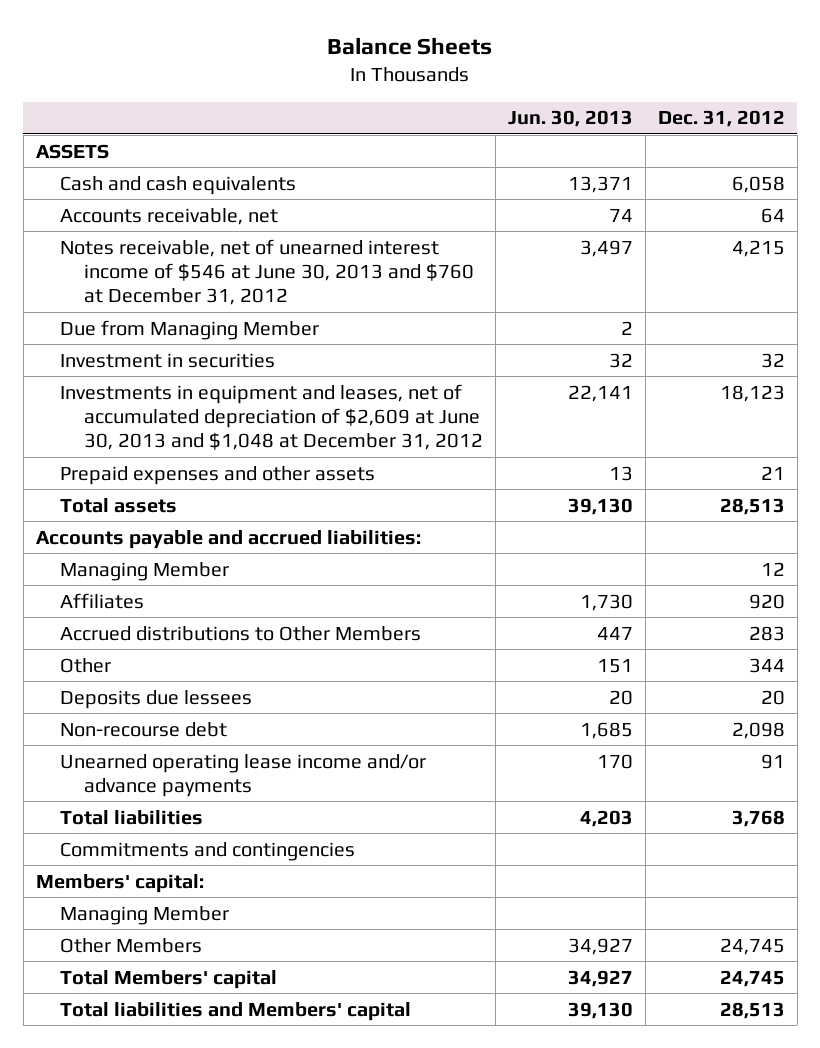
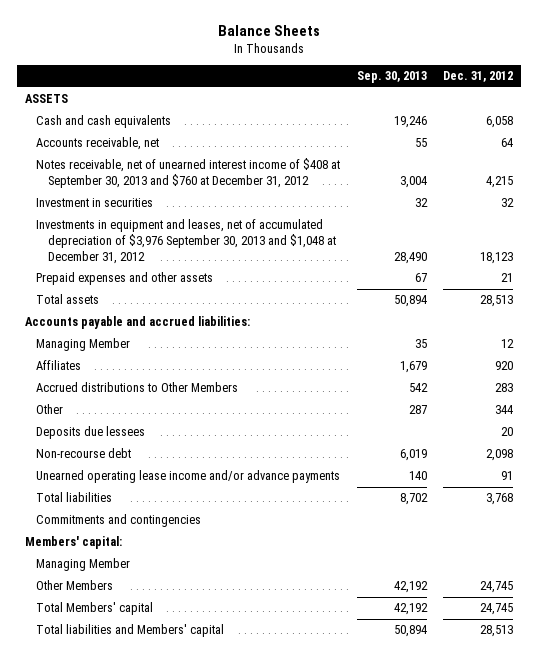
[507,110,633,128] Jun. 30, 2013 -> none
none -> [356,71,427,84] Sep. 30, 2013
[59,319,319,340] Due from Managing Member -> none
[59,238,474,306] Notes receivable, net of unearned interest income of $546 at June 30, 2013 and $760 at December 31, 2012 -> [36,158,341,189] Notes receivable, net of unearned interest income of $408 at September 30, 2013 and $760 at December 31, 2012
[59,383,483,451] Investments in equipment and leases, net of accumulated depreciation of $2,609 at June 30, 2013 and $1,048 at December 31, 2012 -> [36,219,337,265] Investments in equipment and leases, net of accumulated depreciation of $3,976 September 30, 2013 and $1,048 at December 31, 2012

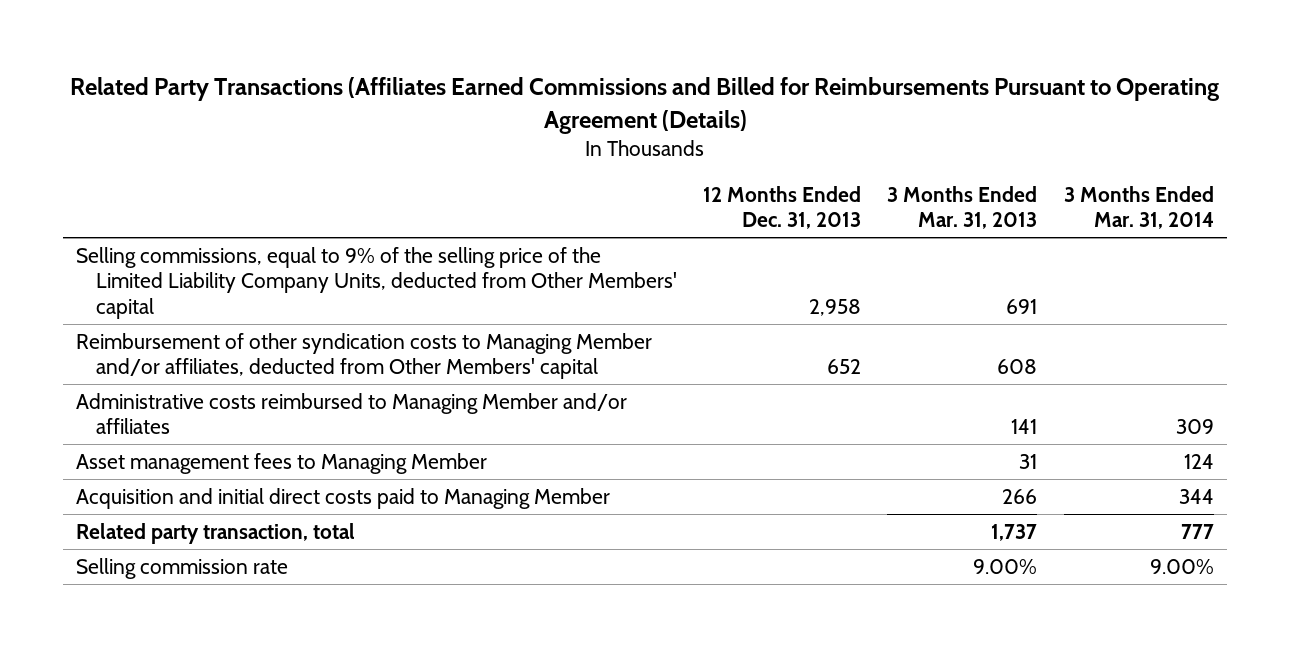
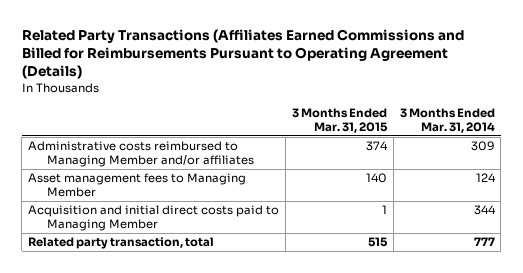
[703,185,862,230] 12 Months Ended Dec. 31, 2013 -> none
[887,185,1038,230] 3 Months Ended Mar. 31, 2013 -> none
none -> [291,108,388,133] 3 Months Ended Mar. 31, 2015
[75,246,677,319] Selling commissions, equal to 9% of the selling price of the Limited Liability Company Units, deducted from Other Members' capital -> none
[75,332,652,380] Reimbursement of other syndication costs to Managing Member and/or affiliates, deducted from Other Members' capital -> none
[75,557,288,579] Selling commission rate -> none

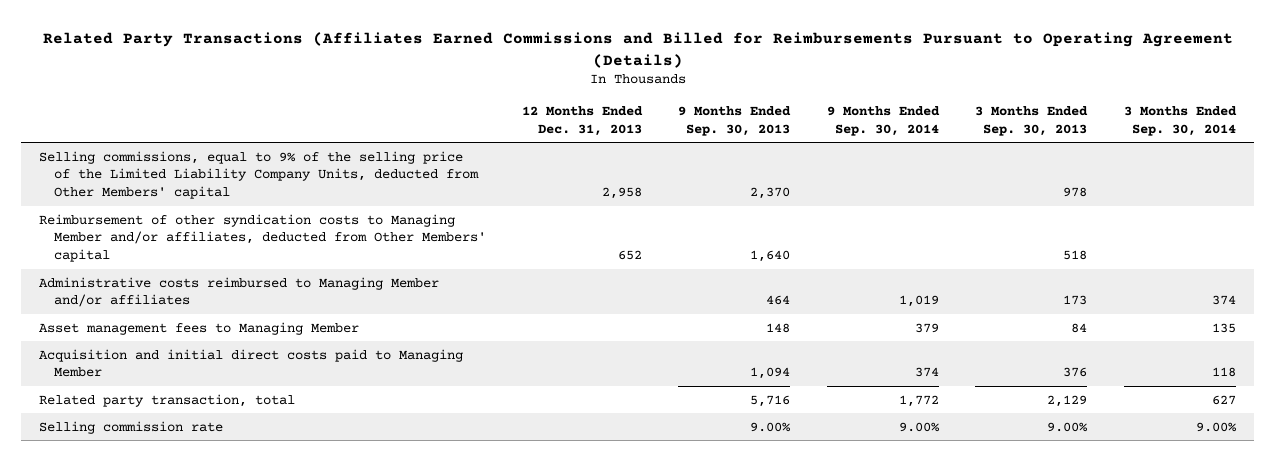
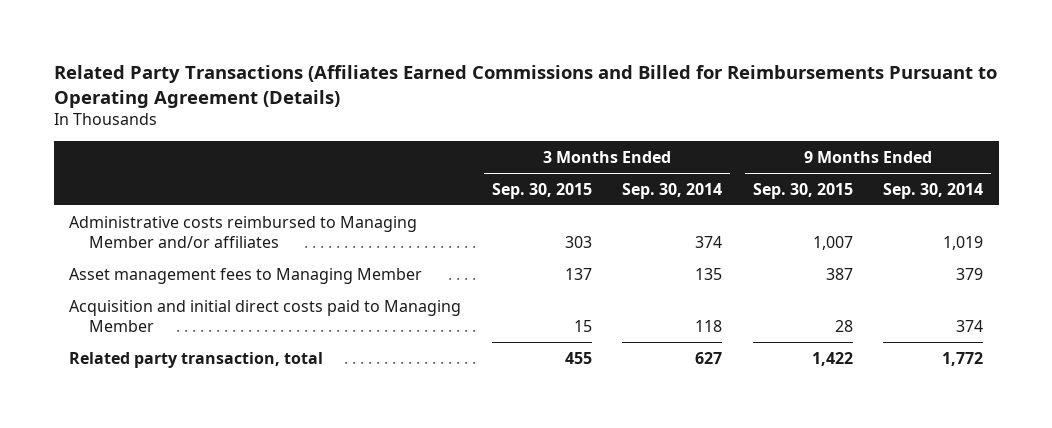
[521,106,643,136] 12 Months Ended Dec. 31, 2013 -> none
[678,106,792,136] 9 Months Ended Sep. 30, 2013 -> none
[975,106,1089,136] 3 Months Ended Sep. 30, 2013 -> none
none -> [491,182,592,199] Sep. 30, 2015
none -> [752,182,853,199] Sep. 30, 2015
[39,150,479,200] Selling commissions, equal to 9% of the selling price of the Limited Liability Company Units, deducted from Other Members' capital -> none
[39,213,486,263] Reimbursement of other syndication costs to Managing Member and/or affiliates, deducted from Other Members' capital -> none
[39,420,224,434] Selling commission rate -> none

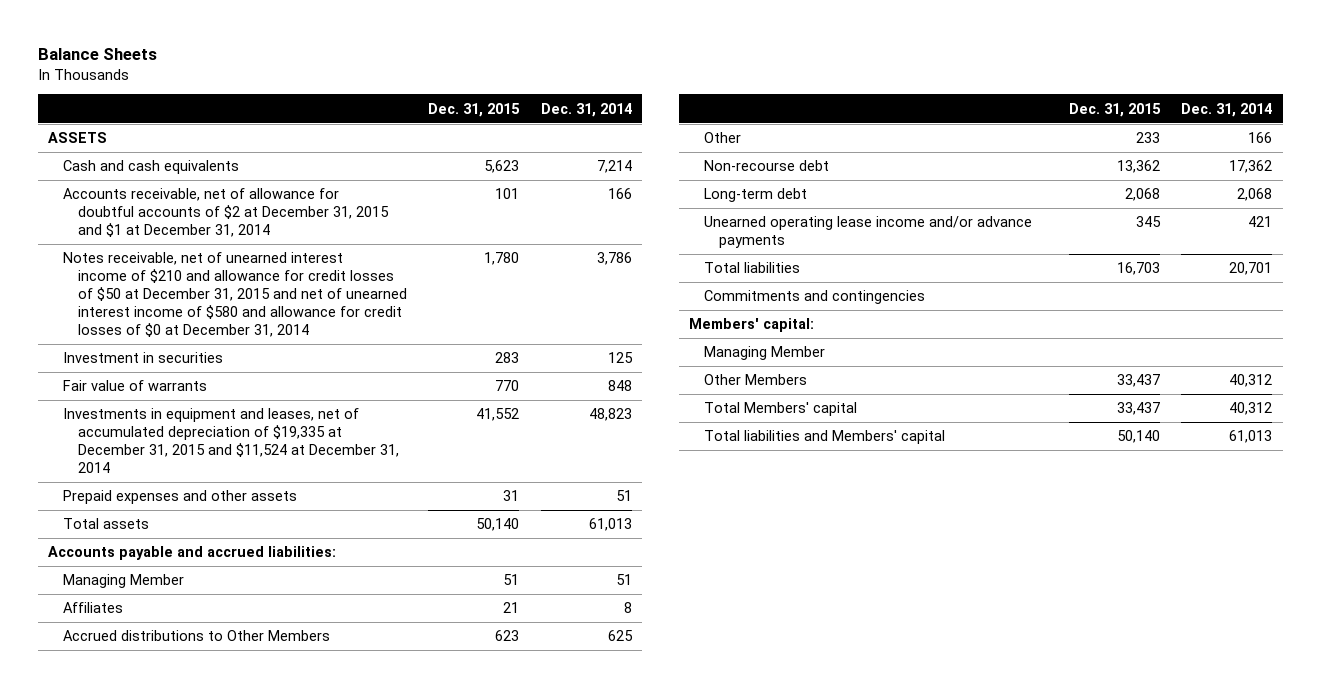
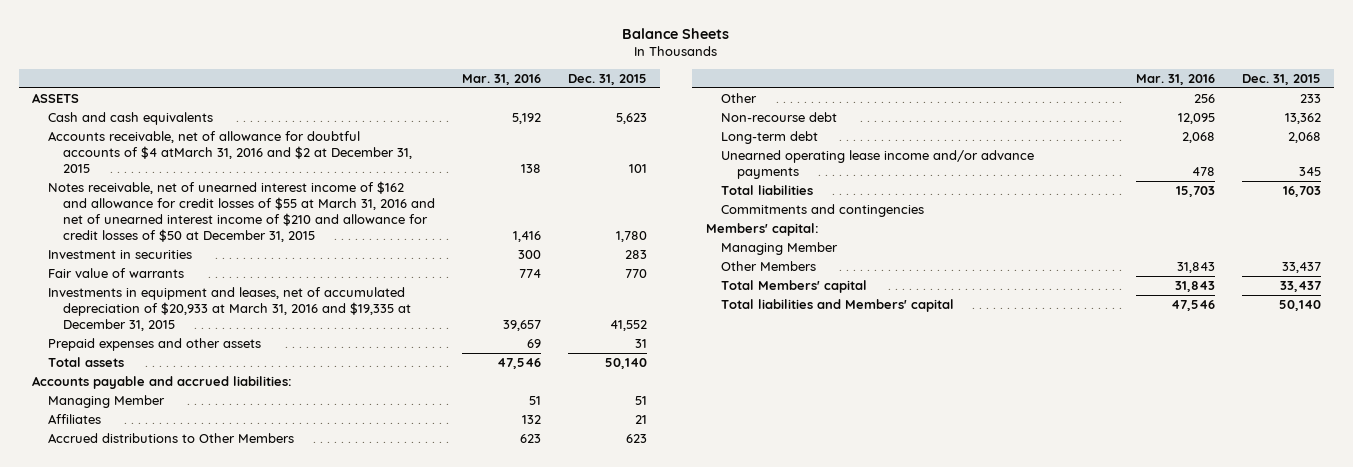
[540,102,632,117] Dec. 31, 2014 -> none
none -> [461,73,541,85] Mar. 31, 2016
[63,188,390,238] Accounts receivable, net of allowance for doubtful accounts of $2 at December 31, 2015 and $1 at December 31, 2014 -> [47,131,413,174] Accounts receivable, net of allowance for doubtful accounts of $4 atMarch 31, 2016 and $2 at December 31, 2015
[63,252,408,337] Notes receivable, net of unearned interest income of $210 and allowance for credit losses of $50 at December 31, 2015 and net of unearned interest income of $580 and allowance for credit losses of $0 at December 31, 2014 -> [47,181,436,243] Notes receivable, net of unearned interest income of $162 and allowance for credit losses of $55 at March 31, 2016 and net of unearned interest income of $210 and allowance for credit losses of $50 at December 31, 2015
[63,408,400,473] Investments in equipment and leases, net of accumulated depreciation of $19,335 at December 31, 2015 and $11,524 at December 31, 2014 -> [47,287,412,332] Investments in equipment and leases, net of accumulated depreciation of $20,933 at March 31, 2016 and $19,335 at December 31, 2015

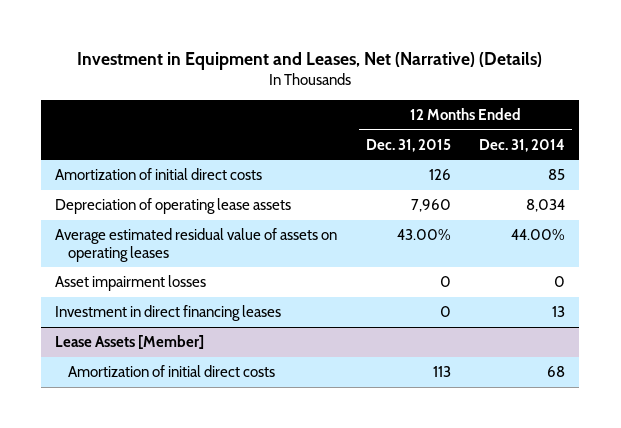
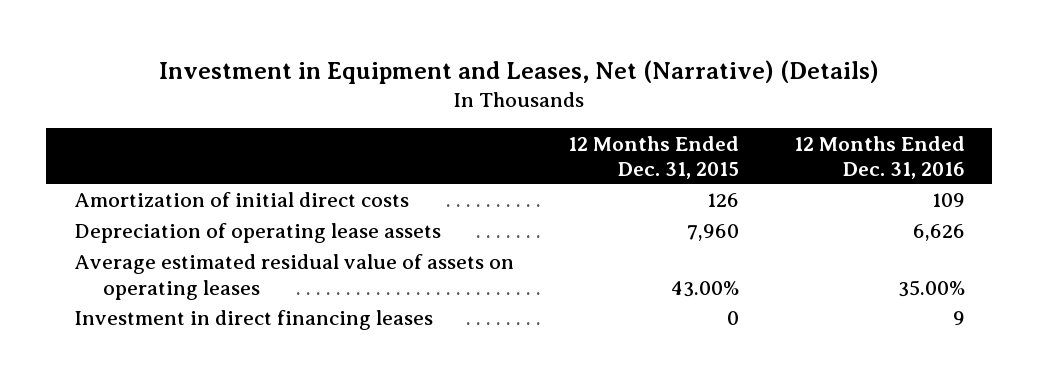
[479,139,566,153] Dec. 31, 2014 -> none
none -> [794,135,966,179] 12 Months Ended Dec. 31, 2016
[55,275,207,292] Asset impairment losses -> none
[55,335,205,350] Lease Assets [Member] -> none
[68,365,276,378] Amortization of initial direct costs -> none

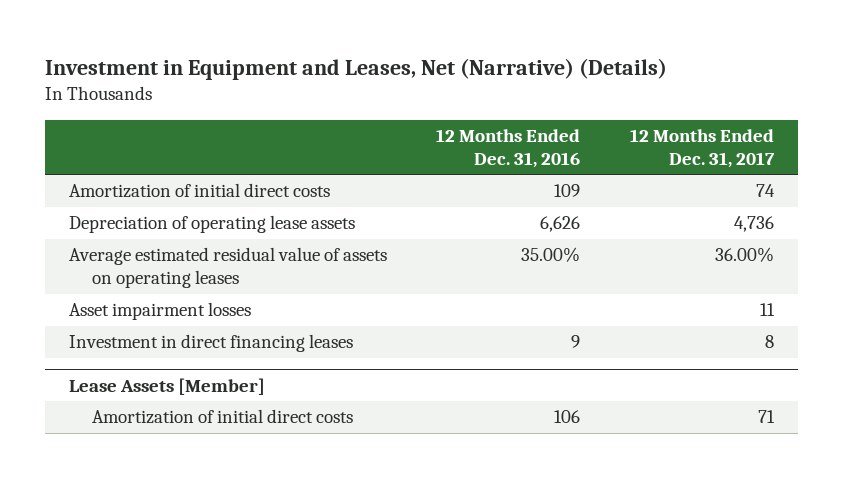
[568,135,740,179] 12 Months Ended Dec. 31, 2015 -> none
none -> [629,129,775,168] 12 Months Ended Dec. 31, 2017
none -> [69,302,252,321] Asset impairment losses
none -> [69,377,266,395] Lease Assets [Member]
none -> [91,409,353,425] Amortization of initial direct costs

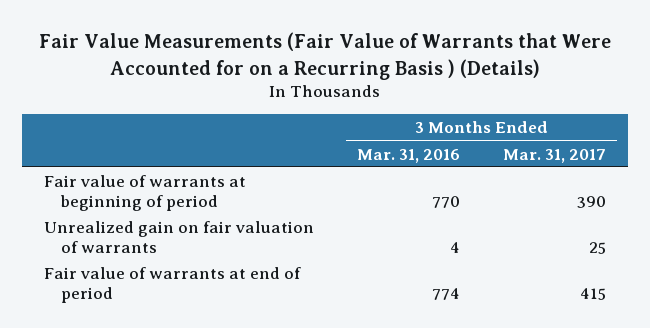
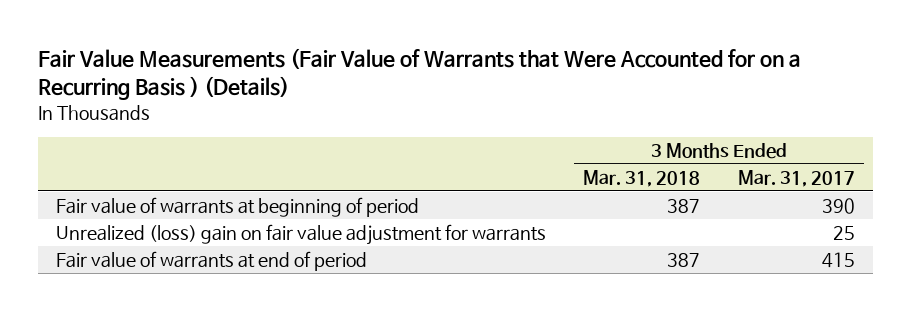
[356,148,460,163] Mar. 31, 2016 -> none
none -> [583,169,701,187] Mar. 31, 2018
[43,220,314,253] Unrealized gain on fair valuation of warrants -> [56,223,547,245] Unrealized (loss) gain on fair value adjustment for warrants

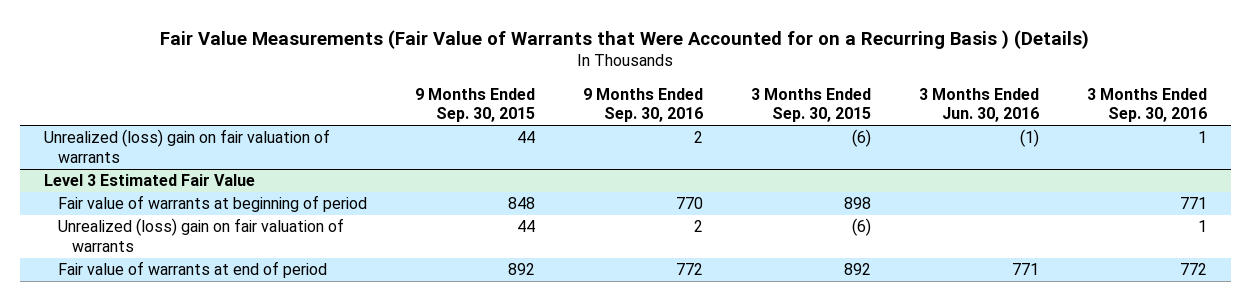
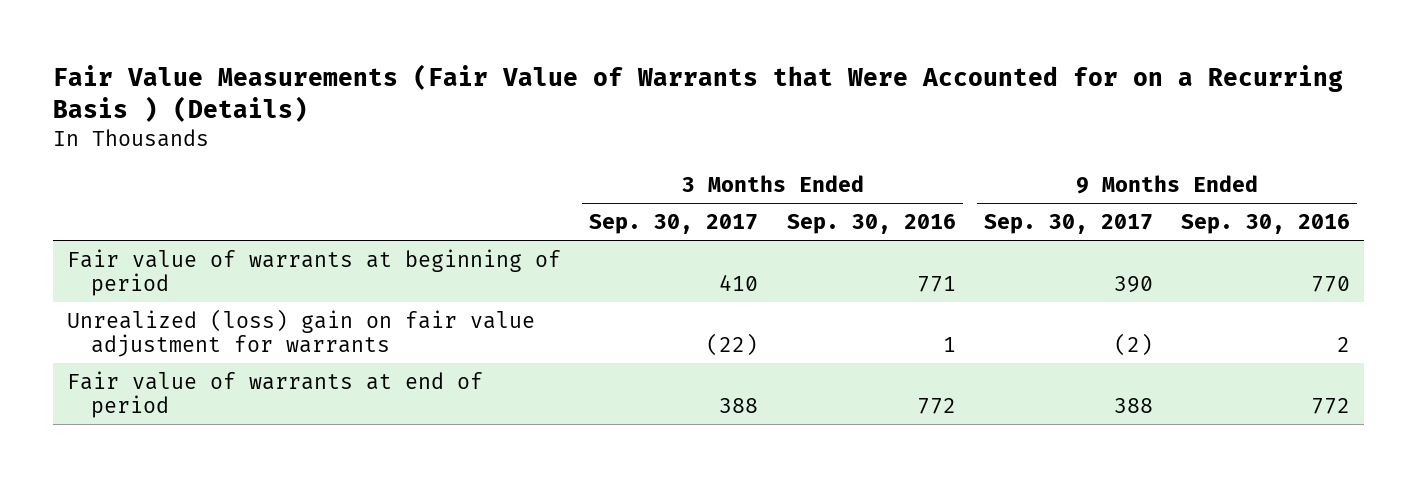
[414,87,535,123] 9 Months Ended Sep. 30, 2015 -> none
[750,87,871,123] 3 Months Ended Sep. 30, 2015 -> none
[918,87,1039,123] 3 Months Ended Jun. 30, 2016 -> none
none -> [589,214,759,235] Sep. 30, 2017
none -> [983,214,1153,235] Sep. 30, 2017
[43,129,330,163] Unrealized (loss) gain on fair valuation of warrants -> none
[43,174,255,187] Level 3 Estimated Fair Value -> none
[57,218,344,252] Unrealized (loss) gain on fair valuation of warrants -> [67,308,536,357] Unrealized (loss) gain on fair value adjustment for warrants

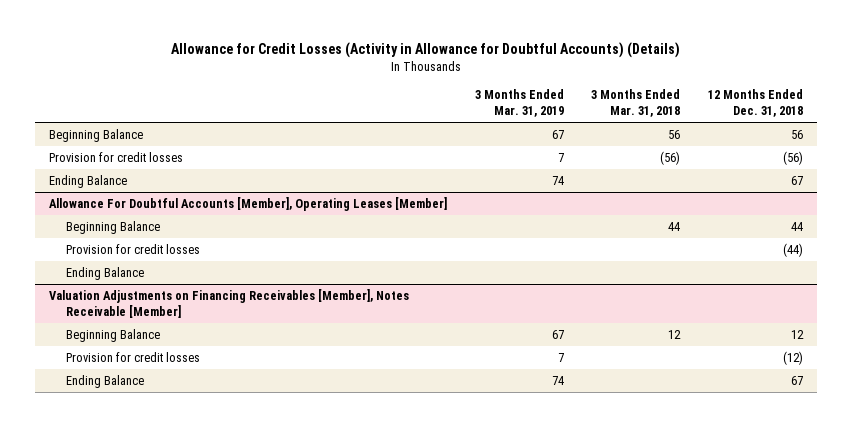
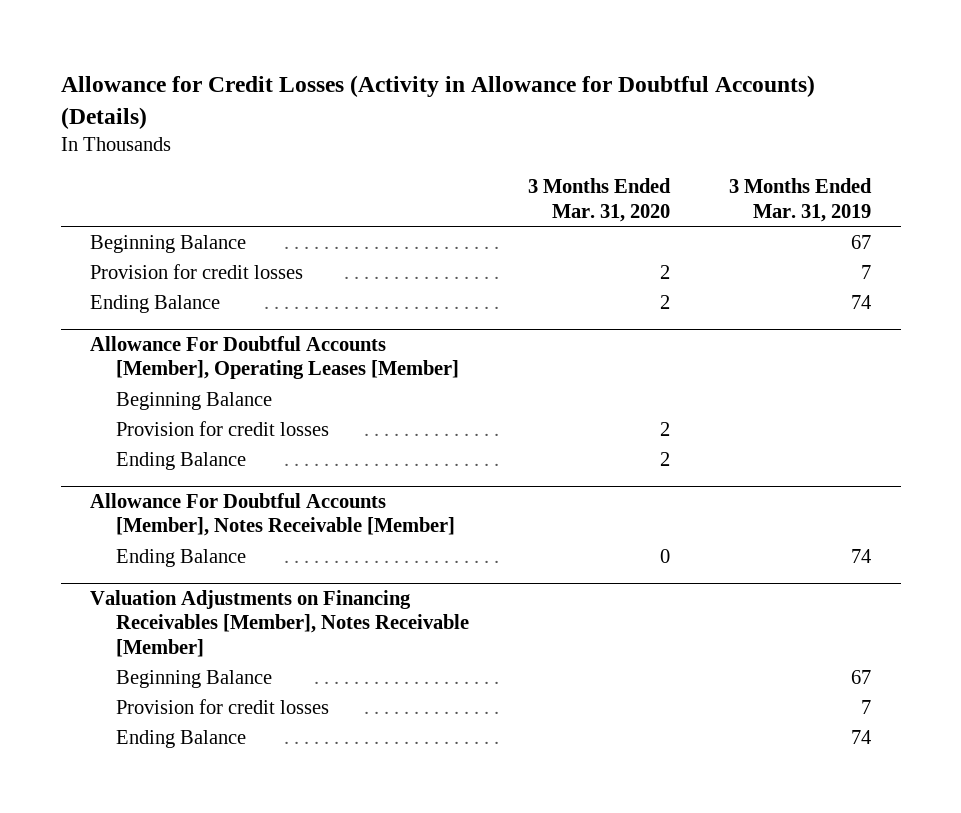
[591,88,681,117] 3 Months Ended Mar. 31, 2018 -> none
[707,88,803,117] 12 Months Ended Dec. 31, 2018 -> none
none -> [528,178,672,222] 3 Months Ended Mar. 31, 2020
none -> [89,492,456,537] Allowance For Doubtful Accounts [Member], Notes Receivable [Member]
none -> [116,548,247,567] Ending Balance

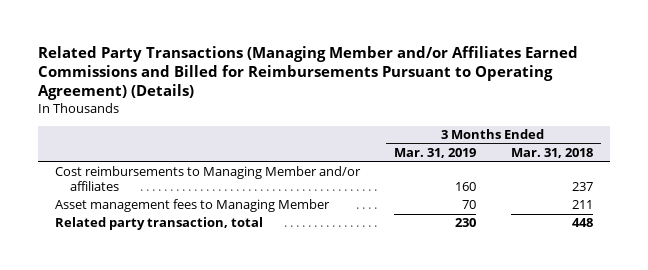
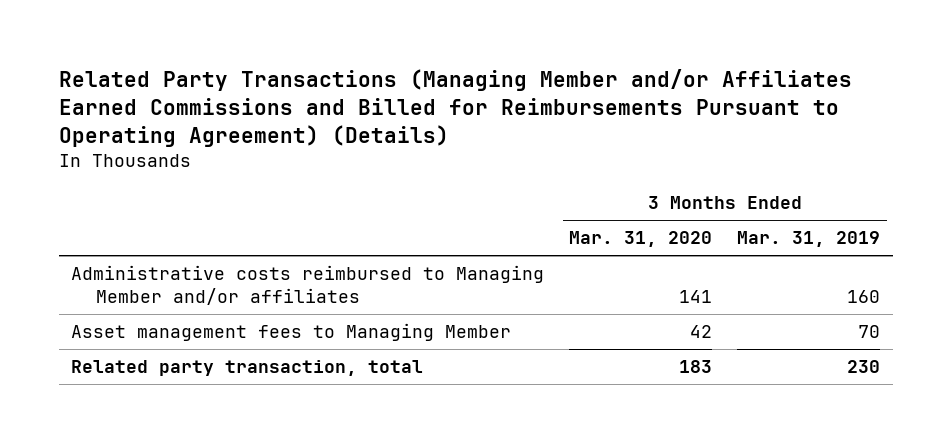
[510,148,593,159] Mar. 31, 2018 -> none
none -> [569,231,713,248] Mar. 31, 2020
[55,166,362,192] Cost reimbursements to Managing Member and/or affiliates -> [71,264,545,306] Administrative costs reimbursed to Managing Member and/or affiliates

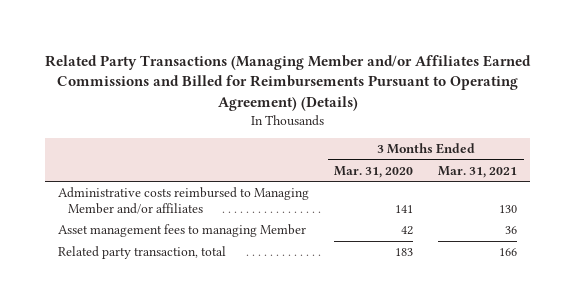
[737,231,881,248] Mar. 31, 2019 -> none
none -> [438,165,518,178] Mar. 31, 2021
[71,322,512,341] Asset management fees to Managing Member -> [57,224,306,238] Asset management fees to managing Member

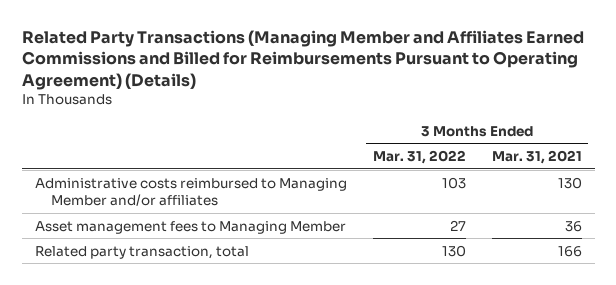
[44,54,531,111] Related Party Transactions (Managing Member and/or Affiliates Earned Commissions and Billed for Reimbursements Pursuant to Operating Agreement) (Details) -> [21,30,584,90] Related Party Transactions (Managing Member and Affiliates Earned Commissions and Billed for Reimbursements Pursuant to Operating Agreement) (Details)
[334,165,414,178] Mar. 31, 2020 -> none
none -> [372,150,466,165] Mar. 31, 2022
[57,224,306,238] Asset management fees to managing Member -> [34,220,346,234] Asset management fees to Managing Member

